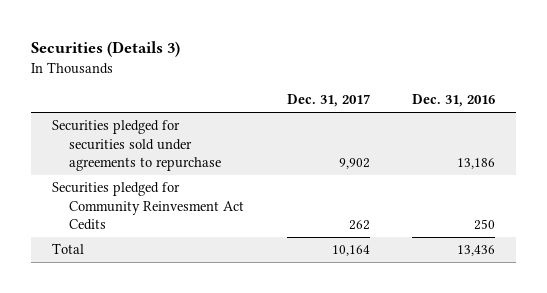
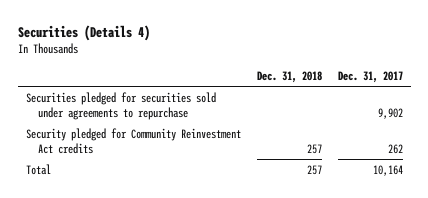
[30,41,180,58] Securities (Details 3) -> [17,24,150,41] Securities (Details 4)
[411,94,495,108] Dec. 31, 2016 -> none
none -> [256,70,322,83] Dec. 31, 2018
[51,182,245,231] Securities pledged for Community Reinvesment Act Cedits -> [25,127,241,154] Security pledged for Community Reinvestment Act credits

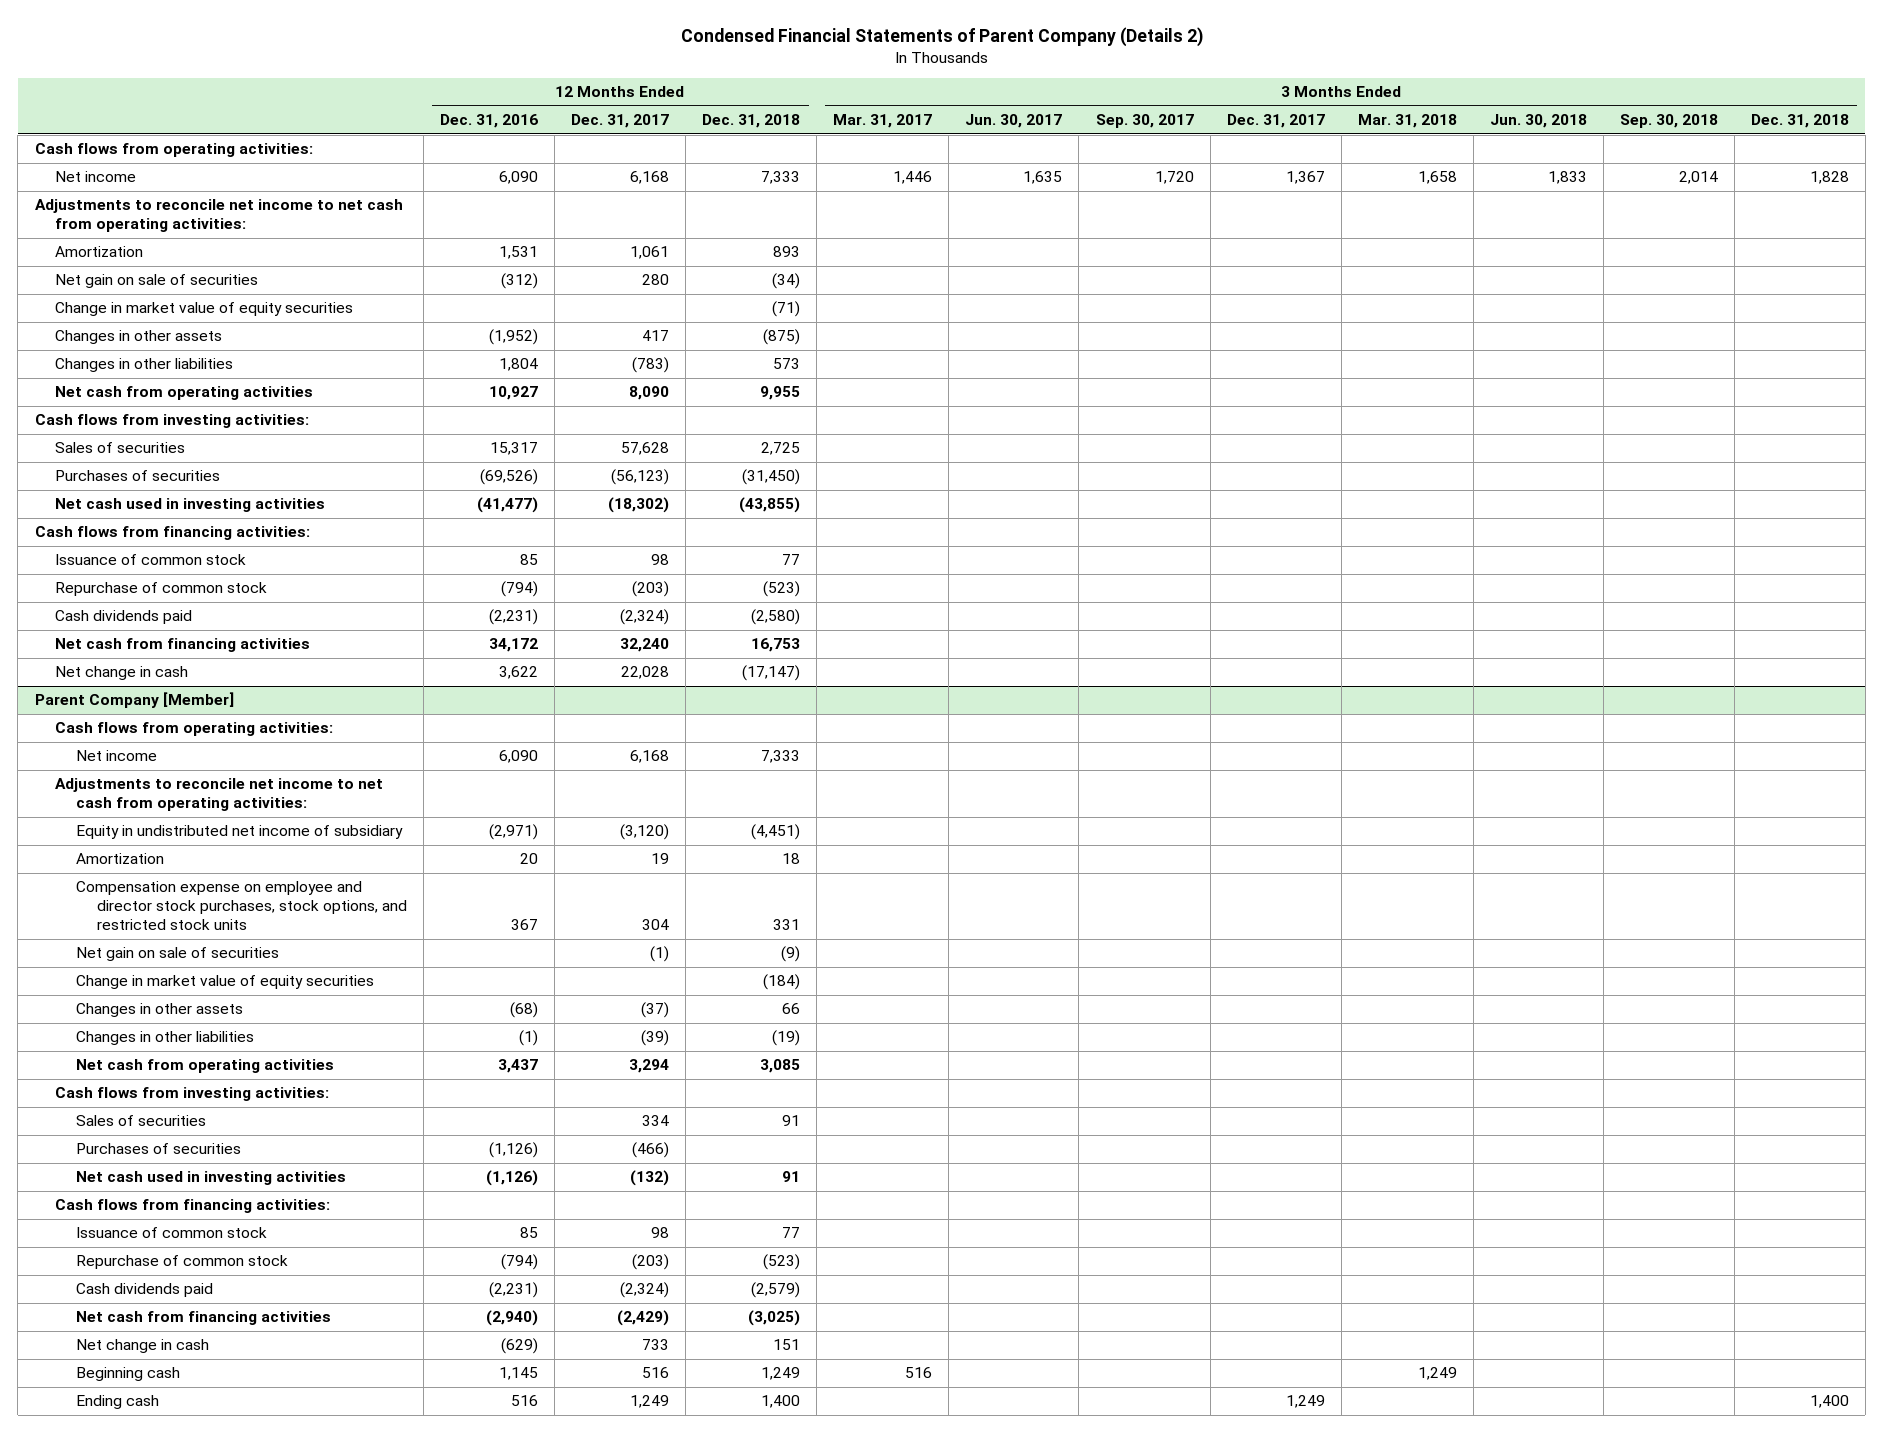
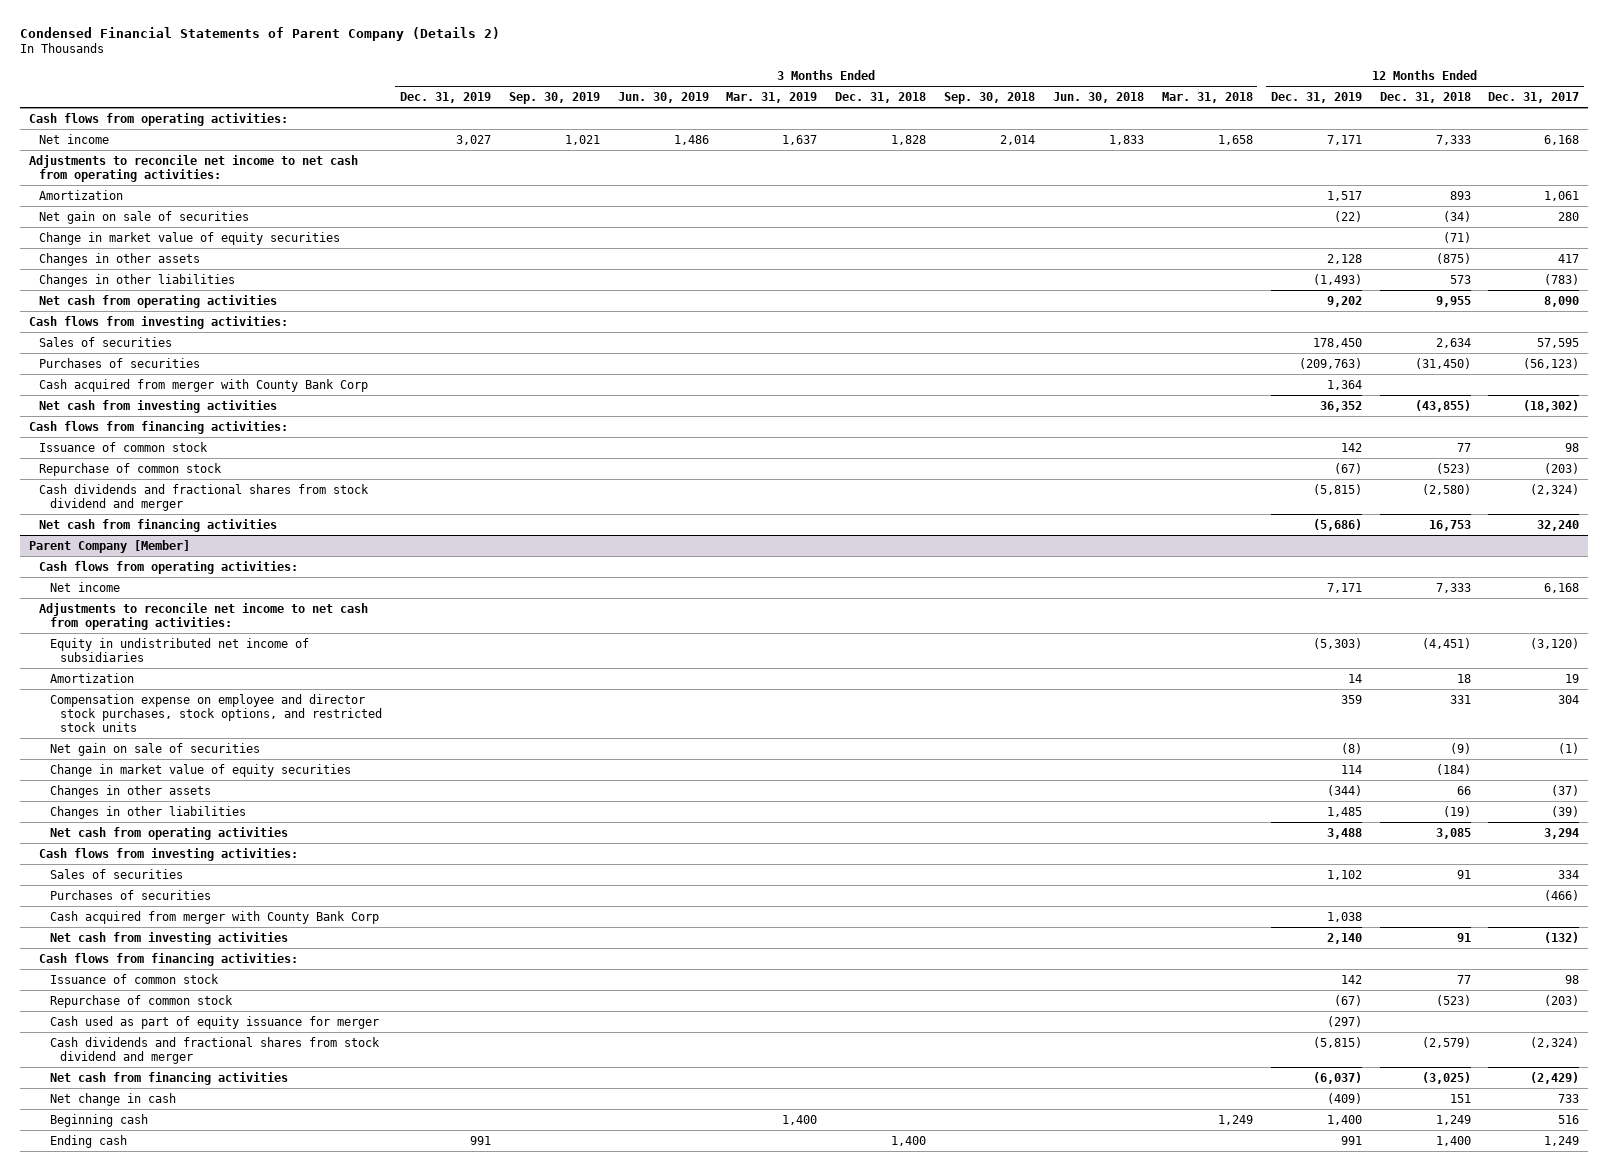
[440,114,539,129] Dec. 31, 2016 -> none
[833,114,933,129] Mar. 31, 2017 -> none
[965,114,1063,129] Jun. 30, 2017 -> none
[1095,114,1194,129] Sep. 30, 2017 -> none
[1226,114,1325,129] Dec. 31, 2017 -> none
none -> [399,91,491,103] Dec. 31, 2019
none -> [508,91,600,104] Sep. 30, 2019
none -> [617,91,709,103] Jun. 30, 2019
none -> [726,91,818,103] Mar. 31, 2019
none -> [1270,91,1362,103] Dec. 31, 2019
[621,442,670,456] 57,628 -> [1537,337,1580,348] 57,595
[761,442,801,456] 2,725 -> [1435,337,1471,348] 2,634
none -> [39,378,369,392] Cash acquired from merger with County Bank Corp
[55,498,326,513] Net cash used in investing activities -> [39,399,278,413] Net cash from investing activities
[55,610,193,625] Cash dividends paid -> [39,483,370,511] Cash dividends and fractional shares from stock dividend and merger
[55,666,189,681] Net change in cash -> none
[76,825,404,840] Equity in undistributed net income of subsidiary -> [49,637,309,662] Equity in undistributed net income of subsidiaries
none -> [49,910,379,924] Cash acquired from merger with County Bank Corp
[76,1171,347,1186] Net cash used in investing activities -> [49,931,288,945] Net cash from investing activities
none -> [49,1015,379,1029] Cash used as part of equity issuance for merger
[76,1283,214,1298] Cash dividends paid -> [49,1036,380,1064] Cash dividends and fractional shares from stock dividend and merger

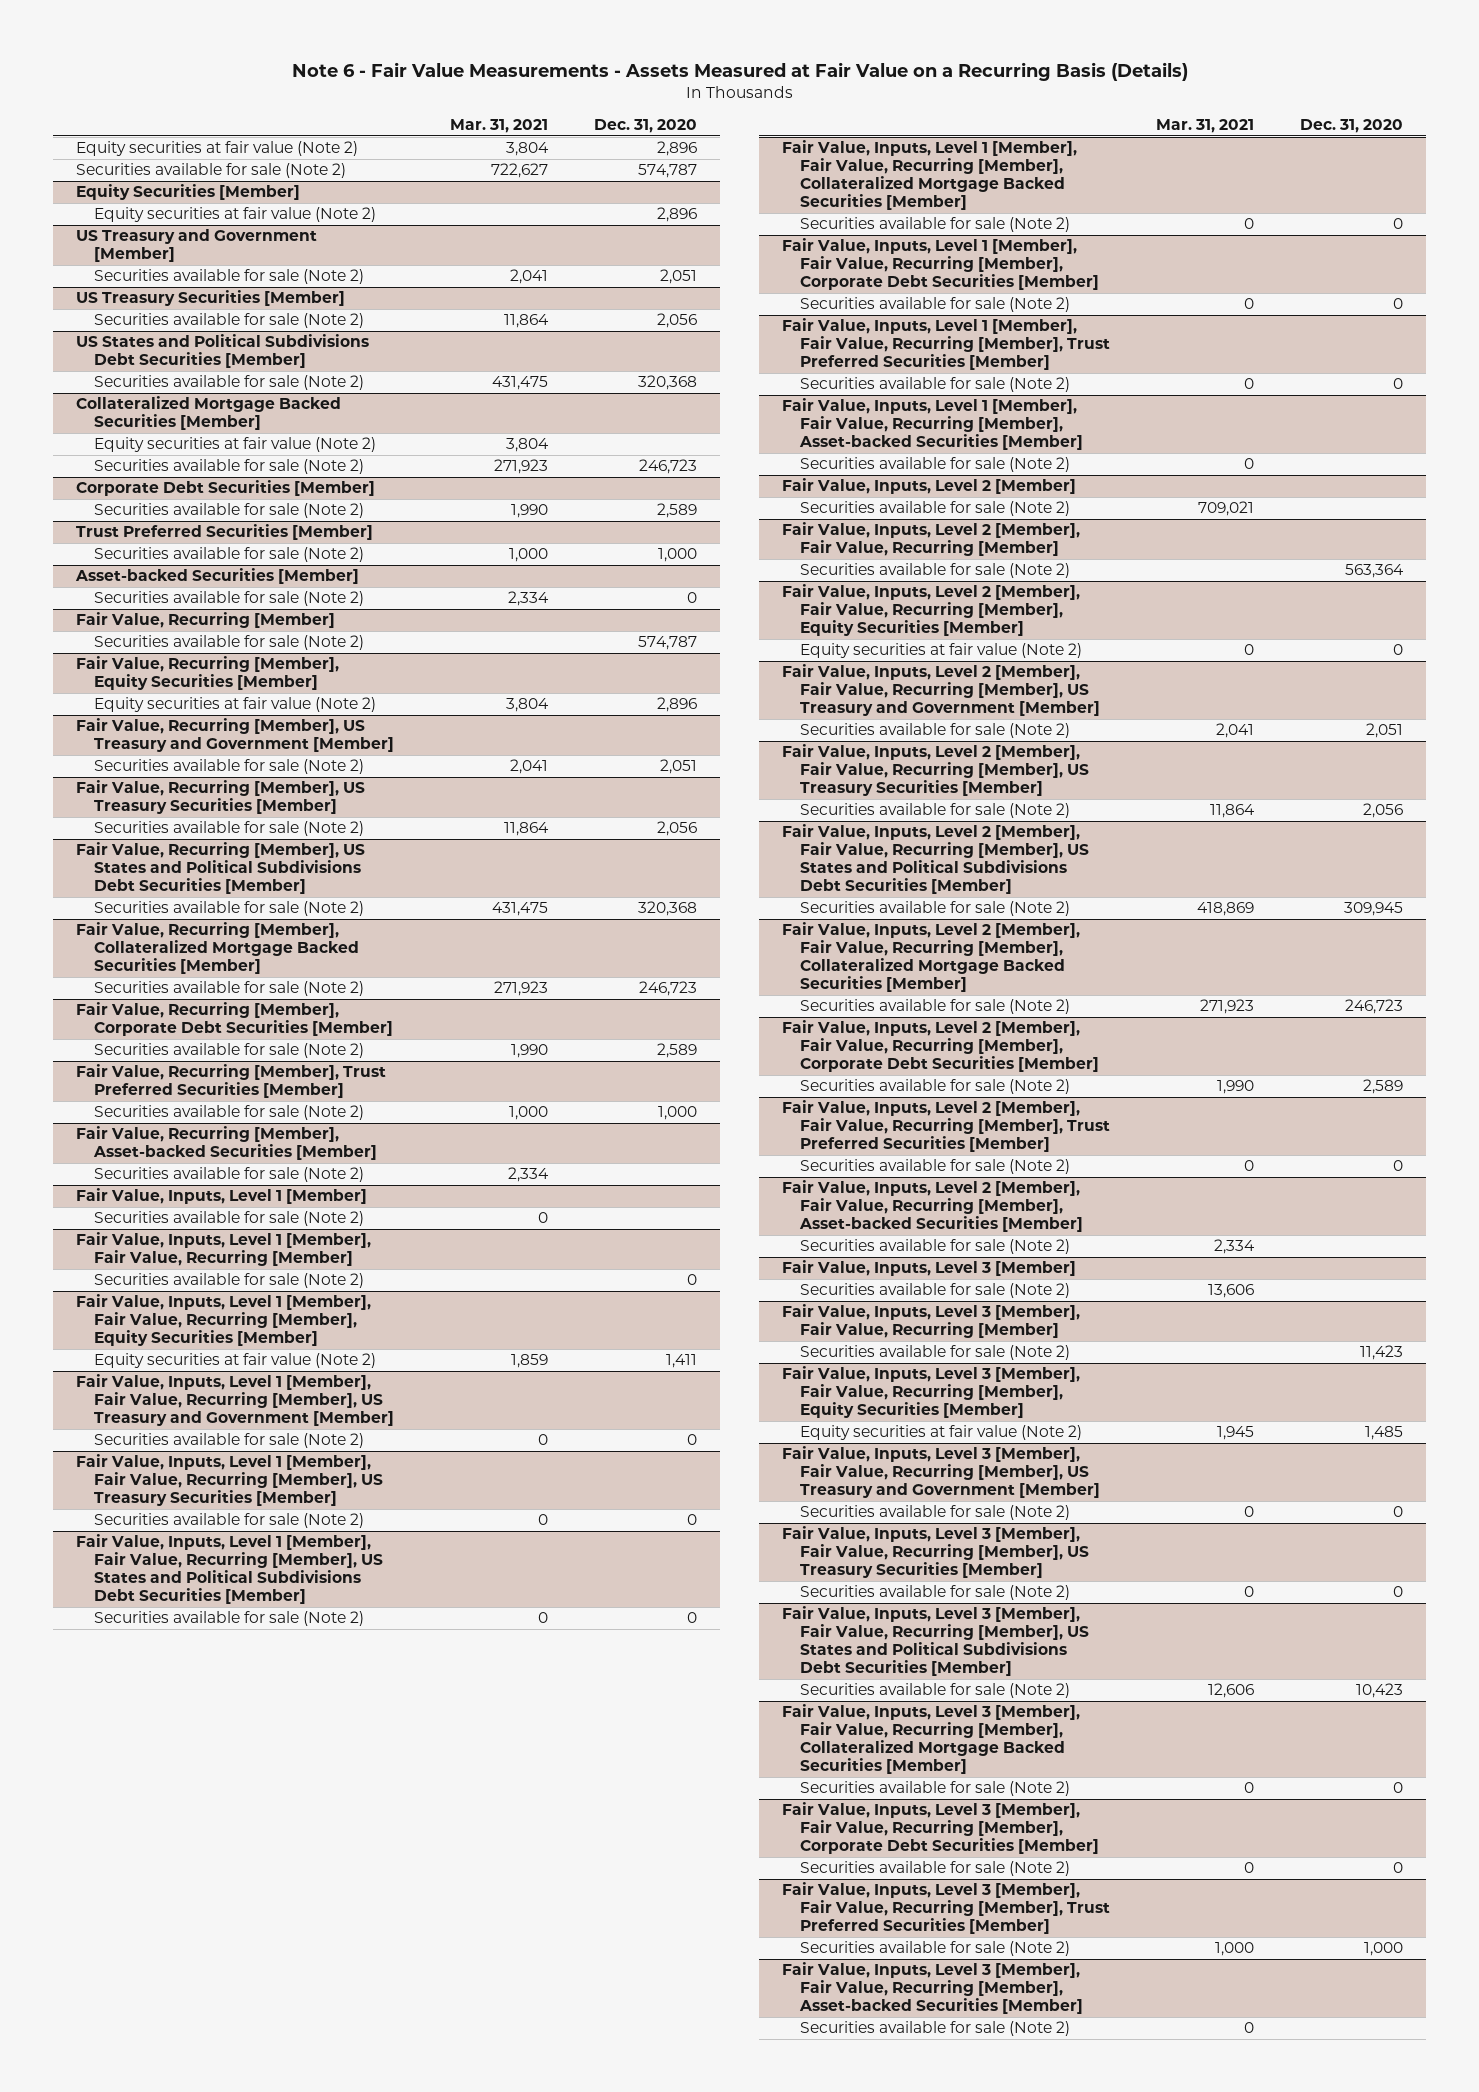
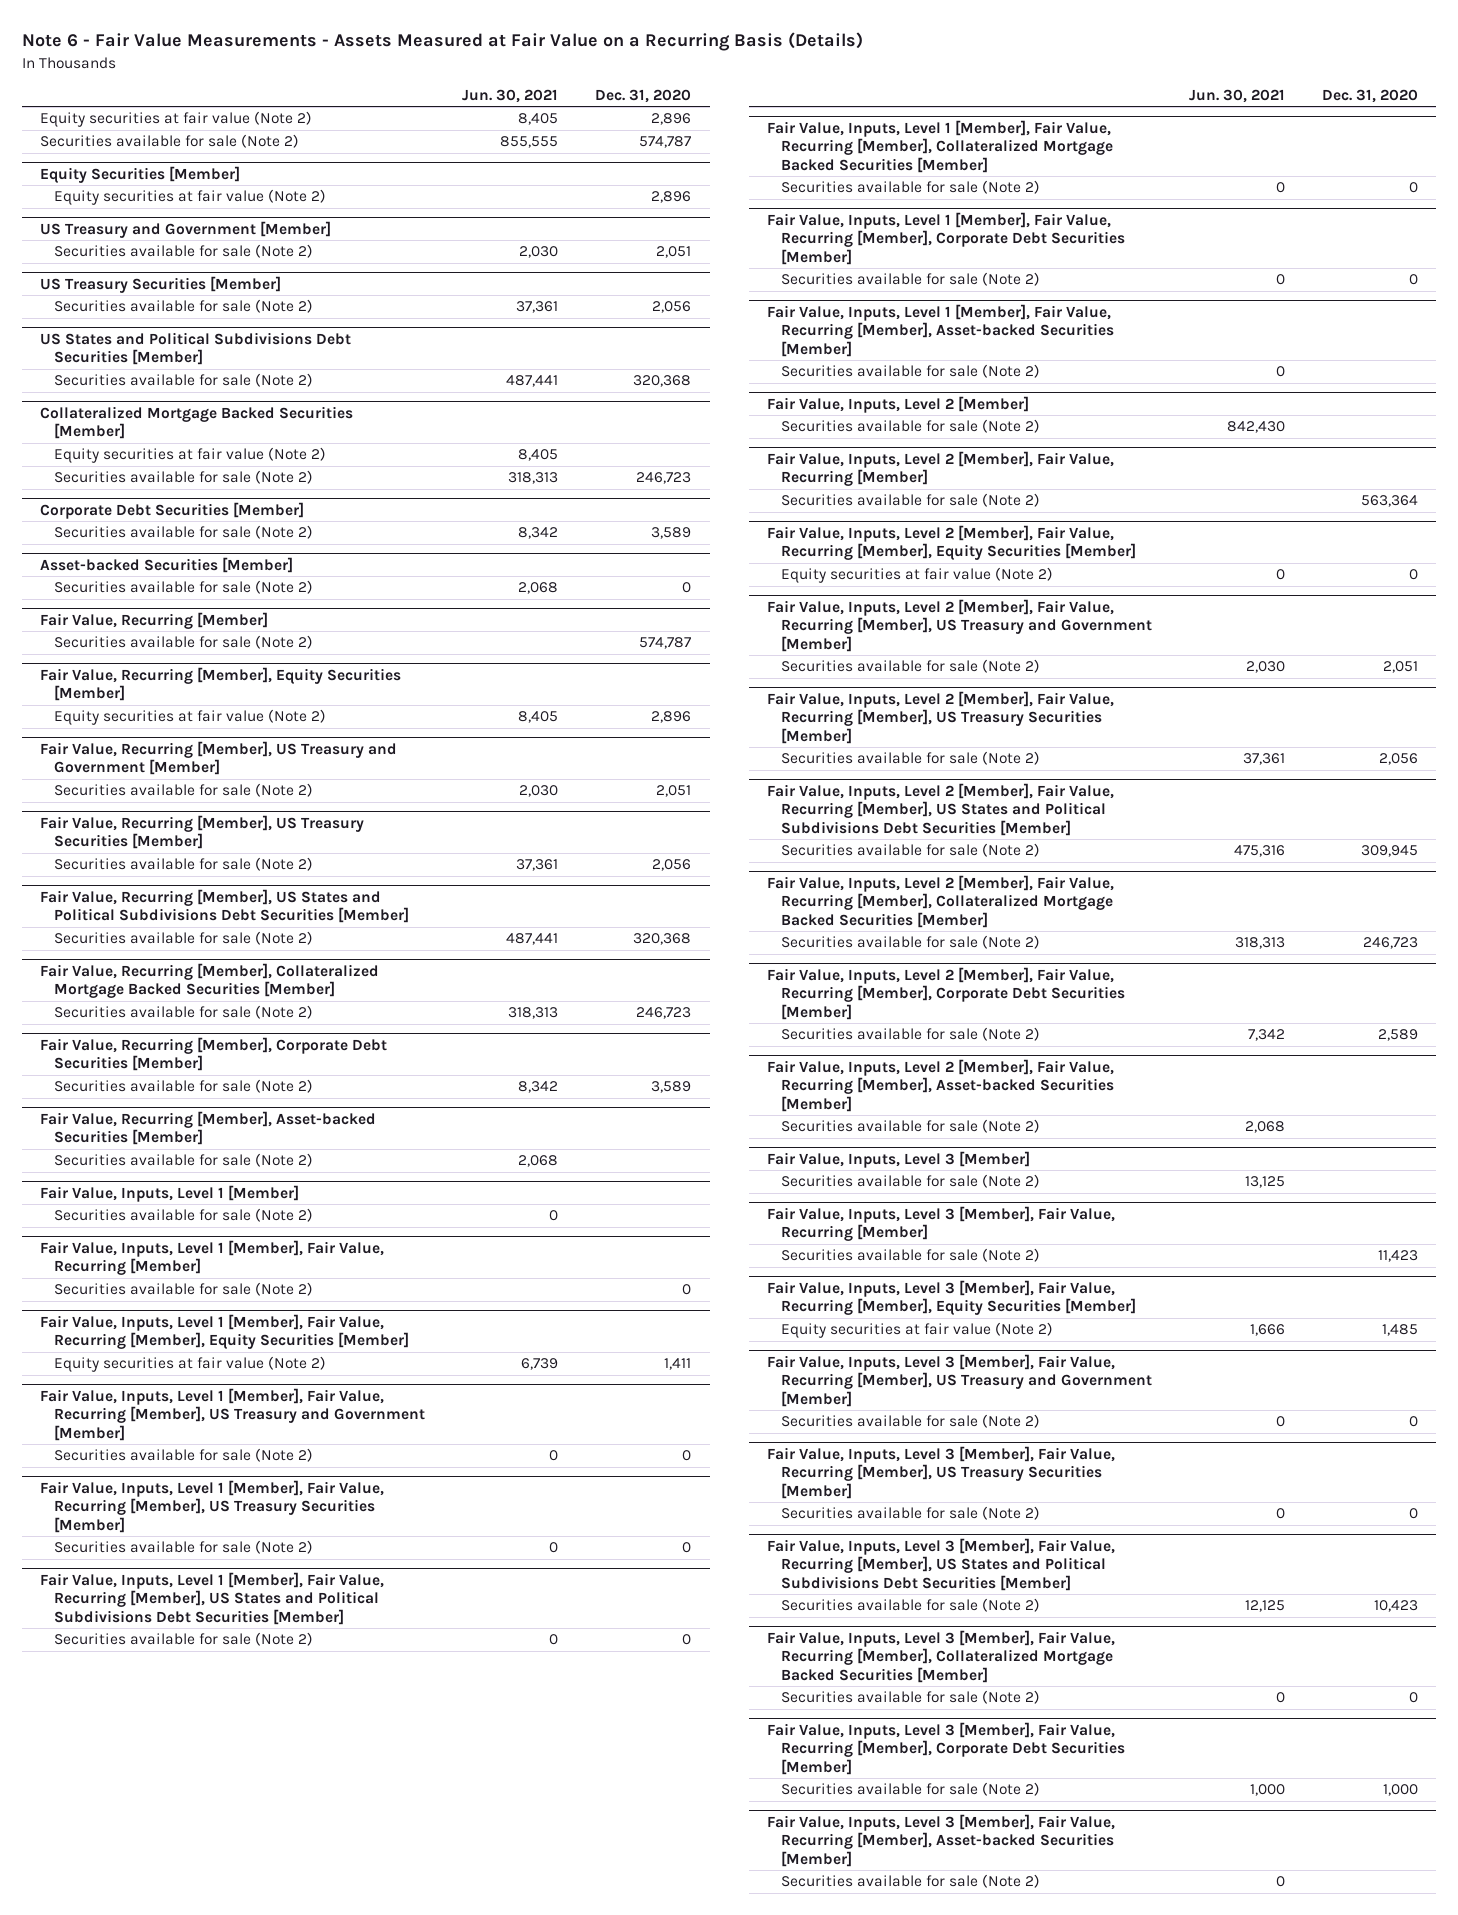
[450,118,549,133] Mar. 31, 2021 -> none
none -> [462,88,559,103] Jun. 30, 2021
[75,524,373,541] Trust Preferred Securities [Member] -> none
[94,547,365,563] Securities available for sale (Note 2) -> none
[657,503,698,519] 2,589 -> [651,527,692,540] 3,589
[75,1064,386,1099] Fair Value, Recurring [Member], Trust Preferred Securities [Member] -> none
[94,1105,365,1121] Securities available for sale (Note 2) -> none
[657,1043,698,1059] 2,589 -> [651,1081,692,1094] 3,589
[781,318,1111,371] Fair Value, Inputs, Level 1 [Member], Fair Value, Recurring [Member], Trust Preferred Securities [Member] -> none
[800,377,1071,393] Securities available for sale (Note 2) -> none
[781,1100,1111,1153] Fair Value, Inputs, Level 2 [Member], Fair Value, Recurring [Member], Trust Preferred Securities [Member] -> none
[800,1159,1071,1175] Securities available for sale (Note 2) -> none
[800,1861,1071,1877] Securities available for sale (Note 2) -> none
[781,1882,1111,1935] Fair Value, Inputs, Level 3 [Member], Fair Value, Recurring [Member], Trust Preferred Securities [Member] -> none

